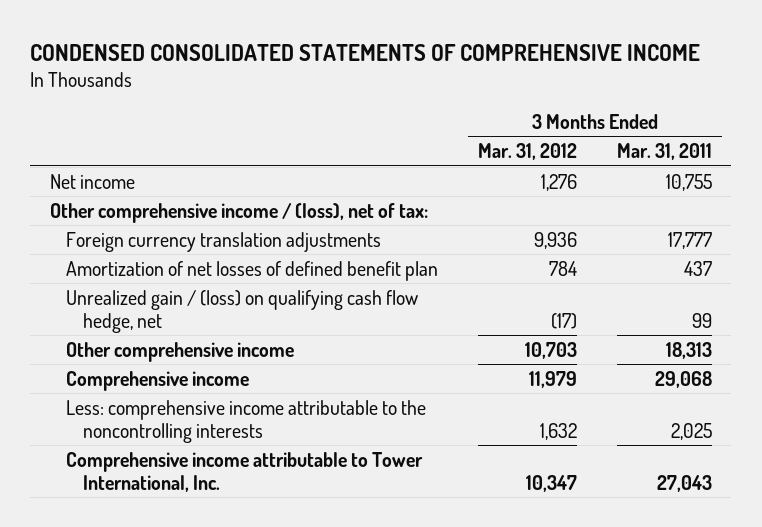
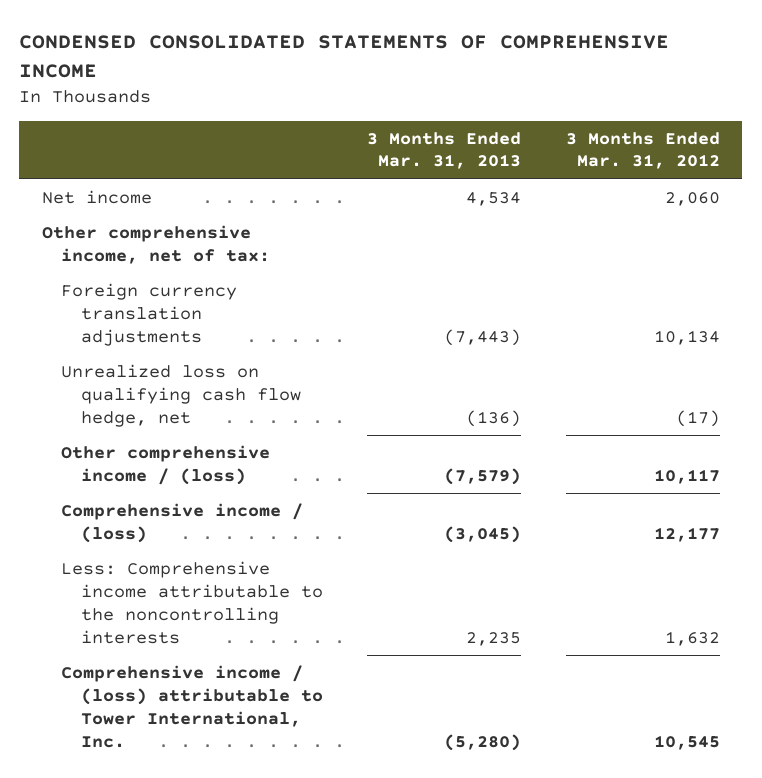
[616,143,712,161] Mar. 31, 2011 -> none
none -> [367,131,522,170] 3 Months Ended Mar. 31, 2013
[66,260,439,281] Amortization of net losses of defined benefit plan -> none
[540,173,577,191] 1,276 -> [665,192,721,207] 2,060
[49,202,428,223] Other comprehensive income / (loss), net of tax: -> [41,225,271,264] Other comprehensive income, net of tax:
[533,231,577,249] 9,936 -> [654,329,721,345] 10,134
[66,289,419,334] Unrealized gain / (loss) on qualifying cash flow hedge, net -> [61,364,301,427] Unrealized loss on qualifying cash flow hedge, net
[66,341,295,362] Other comprehensive income -> [61,445,271,485] Other comprehensive income / (loss)
[524,341,577,359] 10,703 -> [654,468,721,484] 10,117
[66,370,250,391] Comprehensive income -> [61,503,304,543] Comprehensive income / (loss)
[528,370,577,388] 11,979 -> [654,526,721,542] 12,177
[66,399,427,444] Less: comprehensive income attributable to the noncontrolling interests -> [61,561,323,644] Less: Comprehensive income attributable to the noncontrolling interests
[66,451,424,493] Comprehensive income attributable to Tower International, Inc. -> [61,665,323,748] Comprehensive income / (loss) attributable to Tower International, Inc.
[525,475,577,493] 10,347 -> [654,734,721,750] 10,545

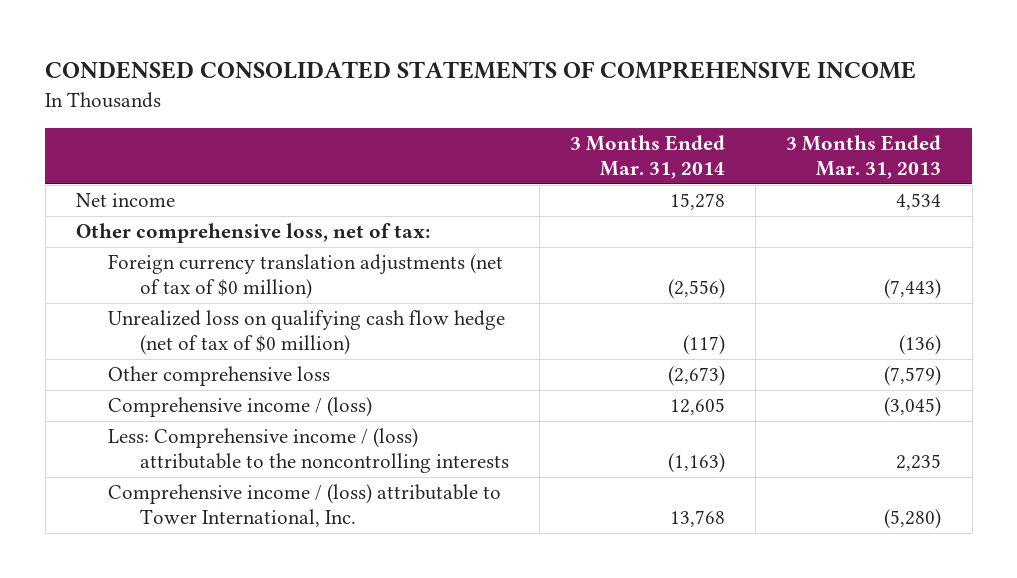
[566,131,721,170] 3 Months Ended Mar. 31, 2012 -> none
none -> [569,135,725,180] 3 Months Ended Mar. 31, 2014
[41,225,271,264] Other comprehensive income, net of tax: -> [76,223,431,244] Other comprehensive loss, net of tax:
[61,283,238,346] Foreign currency translation adjustments -> [107,254,503,300] Foreign currency translation adjustments (net of tax of $0 million)
[61,364,301,427] Unrealized loss on qualifying cash flow hedge, net -> [107,310,505,356] Unrealized loss on qualifying cash flow hedge (net of tax of $0 million)
[61,445,271,485] Other comprehensive income / (loss) -> [107,366,330,387] Other comprehensive loss
[61,561,323,644] Less: Comprehensive income attributable to the noncontrolling interests -> [107,428,509,474] Less: Comprehensive income / (loss) attributable to the noncontrolling interests

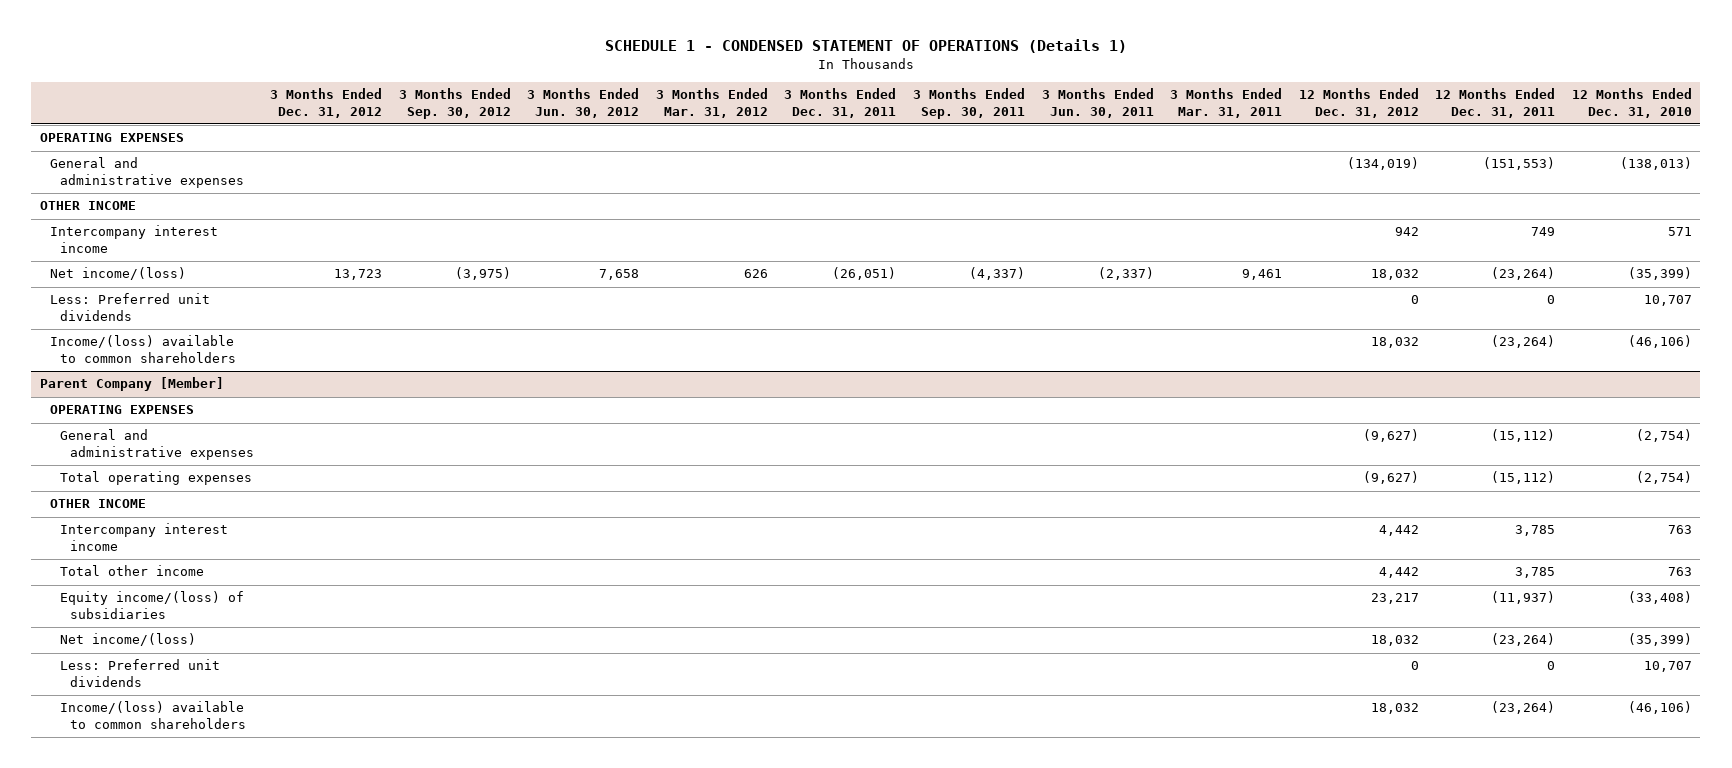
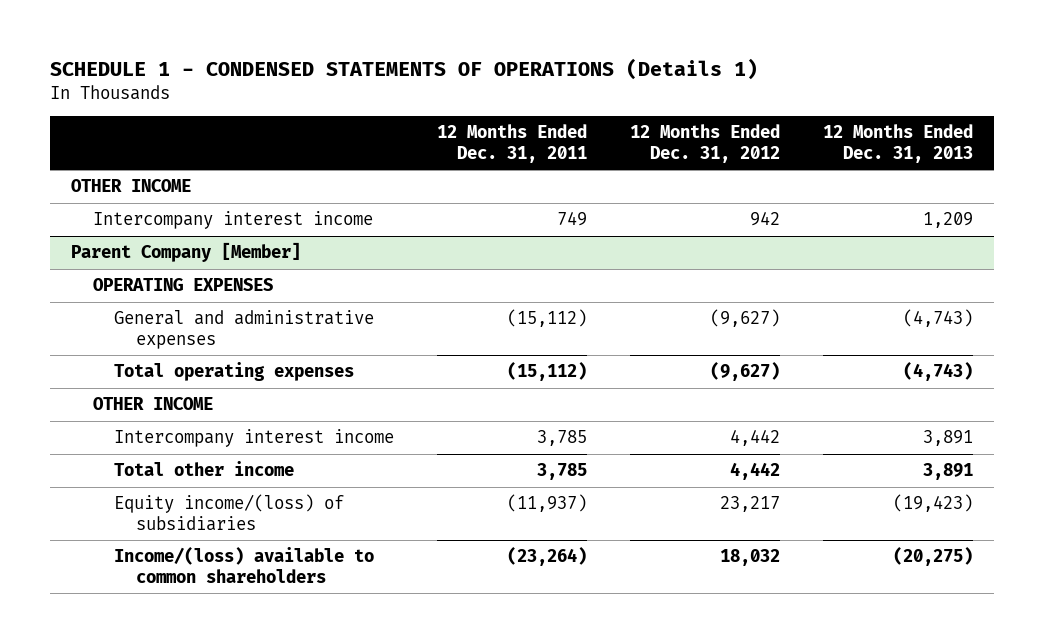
[604,39,1127,54] SCHEDULE 1 - CONDENSED STATEMENT OF OPERATIONS (Details 1) -> [49,58,758,81] SCHEDULE 1 - CONDENSED STATEMENTS OF OPERATIONS (Details 1)
[270,88,383,118] 3 Months Ended Dec. 31, 2012 -> none
[398,88,511,119] 3 Months Ended Sep. 30, 2012 -> none
[527,88,640,118] 3 Months Ended Jun. 30, 2012 -> none
[655,88,768,118] 3 Months Ended Mar. 31, 2012 -> none
[784,88,897,118] 3 Months Ended Dec. 31, 2011 -> none
[913,88,1026,119] 3 Months Ended Sep. 30, 2011 -> none
[1041,88,1154,118] 3 Months Ended Jun. 30, 2011 -> none
[1170,88,1283,118] 3 Months Ended Mar. 31, 2011 -> none
[1572,88,1693,118] 12 Months Ended Dec. 31, 2010 -> none
none -> [822,124,973,163] 12 Months Ended Dec. 31, 2013
[39,133,184,143] OPERATING EXPENSES -> none
[49,157,244,189] General and administrative expenses -> none
[49,267,186,281] Net income/(loss) -> none
[49,293,210,322] Less: Preferred unit dividends -> none
[49,335,236,364] Income/(loss) available to common shareholders -> none
[59,633,196,647] Net income/(loss) -> none
[59,659,220,688] Less: Preferred unit dividends -> none

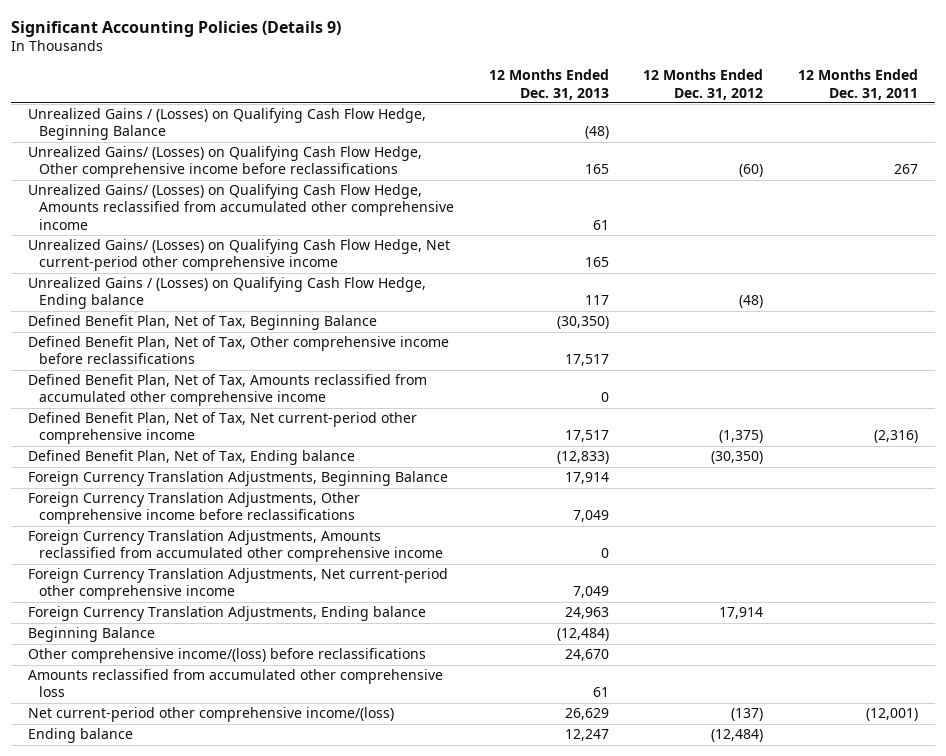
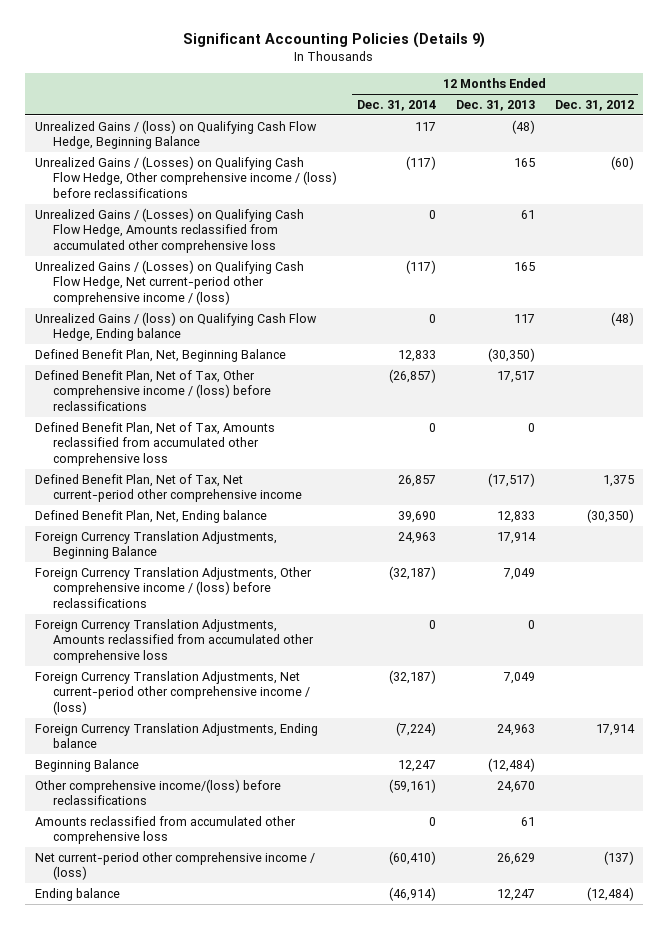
[797,69,918,100] 12 Months Ended Dec. 31, 2011 -> none
none -> [356,99,436,111] Dec. 31, 2014
[28,108,427,141] Unrealized Gains / (Losses) on Qualifying Cash Flow Hedge, Beginning Balance -> [34,119,317,150] Unrealized Gains / (loss) on Qualifying Cash Flow Hedge, Beginning Balance
[28,146,423,179] Unrealized Gains/ (Losses) on Qualifying Cash Flow Hedge, Other comprehensive income before reclassifications -> [34,155,337,198] Unrealized Gains / (Losses) on Qualifying Cash Flow Hedge, Other comprehensive income / (loss) before reclassifications
[28,184,455,230] Unrealized Gains/ (Losses) on Qualifying Cash Flow Hedge, Amounts reclassified from accumulated other comprehensive income -> [34,207,304,253] Unrealized Gains / (Losses) on Qualifying Cash Flow Hedge, Amounts reclassified from accumulated other comprehensive loss
[28,239,451,272] Unrealized Gains/ (Losses) on Qualifying Cash Flow Hedge, Net current-period other comprehensive income -> [34,259,304,305] Unrealized Gains / (Losses) on Qualifying Cash Flow Hedge, Net current-period other comprehensive income / (loss)
[28,277,427,310] Unrealized Gains / (Losses) on Qualifying Cash Flow Hedge, Ending balance -> [34,311,317,342] Unrealized Gains / (loss) on Qualifying Cash Flow Hedge, Ending balance
[28,315,378,331] Defined Benefit Plan, Net of Tax, Beginning Balance -> [34,348,286,362] Defined Benefit Plan, Net, Beginning Balance
[28,336,450,365] Defined Benefit Plan, Net of Tax, Other comprehensive income before reclassifications -> [34,369,271,411] Defined Benefit Plan, Net of Tax, Other comprehensive income / (loss) before reclassifications
[28,374,428,407] Defined Benefit Plan, Net of Tax, Amounts reclassified from accumulated other comprehensive income -> [34,421,275,466] Defined Benefit Plan, Net of Tax, Amounts reclassified from accumulated other comprehensive loss
[564,430,609,443] 17,517 -> [487,472,535,487] (17,517)
[719,430,764,444] (1,375) -> [602,474,634,487] 1,375
[28,450,356,466] Defined Benefit Plan, Net of Tax, Ending balance -> [34,509,267,523] Defined Benefit Plan, Net, Ending balance
[556,451,609,465] (12,833) -> [496,510,535,523] 12,833
[28,492,361,525] Foreign Currency Translation Adjustments, Other comprehensive income before reclassifications -> [34,566,312,608] Foreign Currency Translation Adjustments, Other comprehensive income / (loss) before reclassifications
[28,530,444,563] Foreign Currency Translation Adjustments, Amounts reclassified from accumulated other comprehensive income -> [34,618,314,663] Foreign Currency Translation Adjustments, Amounts reclassified from accumulated other comprehensive loss
[28,568,449,601] Foreign Currency Translation Adjustments, Net current-period other comprehensive income -> [34,670,310,715] Foreign Currency Translation Adjustments, Net current-period other comprehensive income / (loss)
[28,707,395,723] Net current-period other comprehensive income/(loss) -> [34,851,315,881] Net current-period other comprehensive income / (loss)

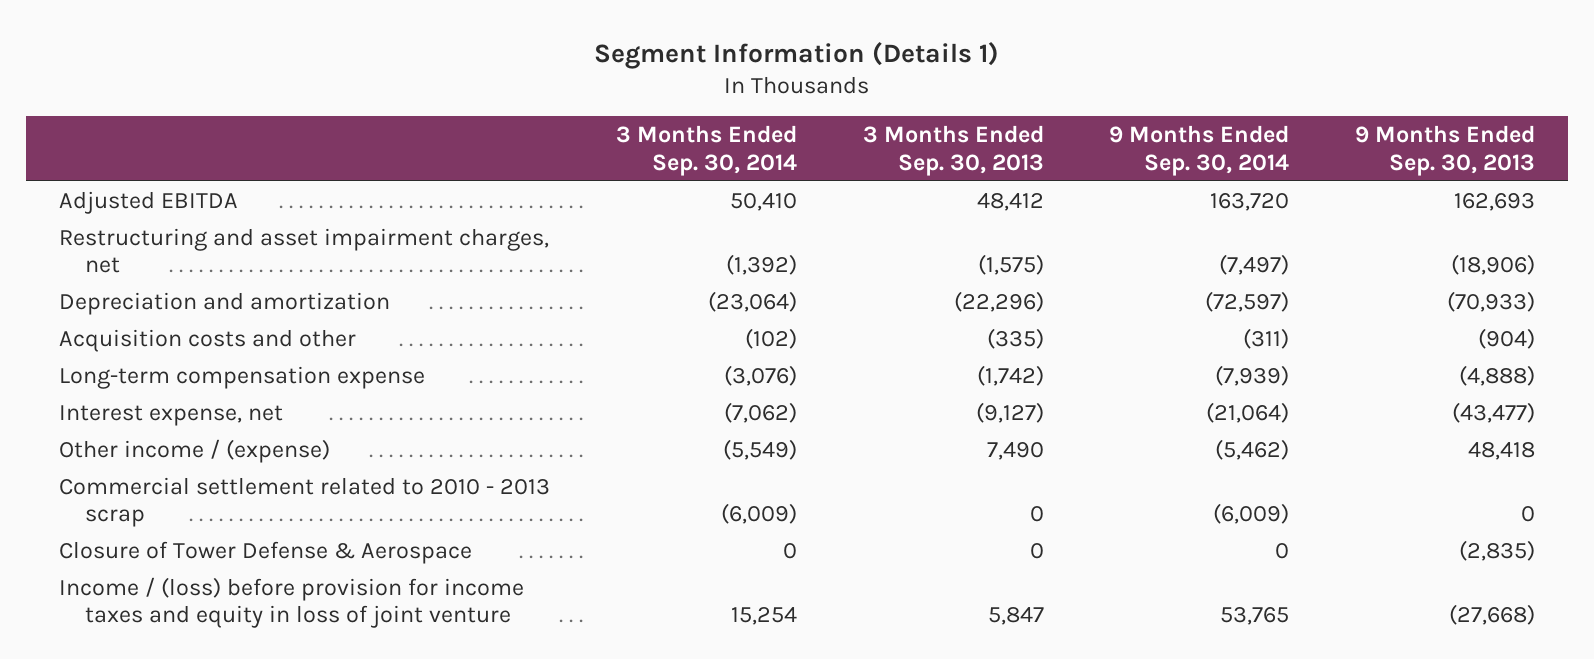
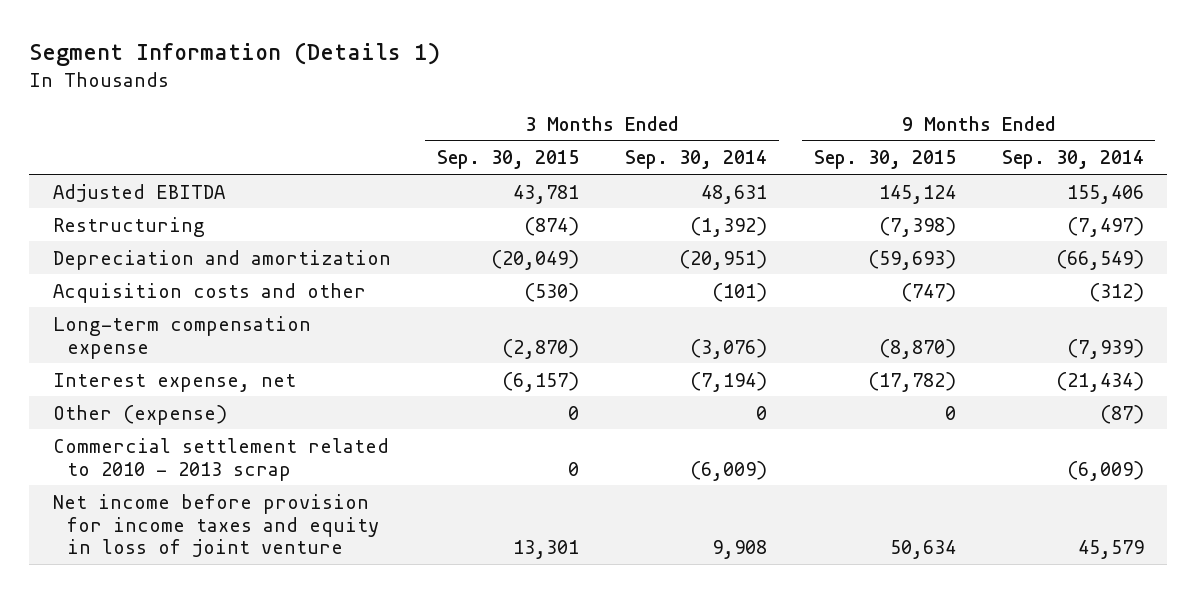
[862,124,1044,176] 3 Months Ended Sep. 30, 2013 -> none
[1355,124,1536,176] 9 Months Ended Sep. 30, 2013 -> none
none -> [436,150,579,170] Sep. 30, 2015
none -> [813,150,956,170] Sep. 30, 2015
[729,192,797,211] 50,410 -> [701,184,768,204] 48,631
[1210,192,1290,211] 163,720 -> [1066,184,1144,204] 155,406
[58,227,549,274] Restructuring and asset impairment charges, net -> [52,216,205,237] Restructuring
[707,290,797,312] (23,064) -> [679,249,768,270] (20,951)
[1205,290,1290,312] (72,597) -> [1055,249,1144,270] (66,549)
[744,327,797,349] (102) -> [712,282,768,302] (101)
[1243,327,1290,349] (311) -> [1088,282,1144,302] (312)
[723,401,797,423] (7,062) -> [690,371,768,392] (7,194)
[1206,401,1290,423] (21,064) -> [1055,371,1144,392] (21,434)
[58,438,330,463] Other income / (expense) -> [52,404,227,425] Other (expense)
[722,438,797,460] (5,549) -> [756,405,768,420] 0
[1215,438,1290,460] (5,462) -> [1099,404,1144,424] (87)
[58,540,472,564] Closure of Tower Defense & Aerospace -> none
[58,576,524,629] Income / (loss) before provision for income taxes and equity in loss of joint venture -> [52,493,380,558] Net income before provision for income taxes and equity in loss of joint venture
[730,607,797,626] 15,254 -> [712,540,768,560] 9,908
[1220,607,1290,626] 53,765 -> [1077,540,1144,560] 45,579

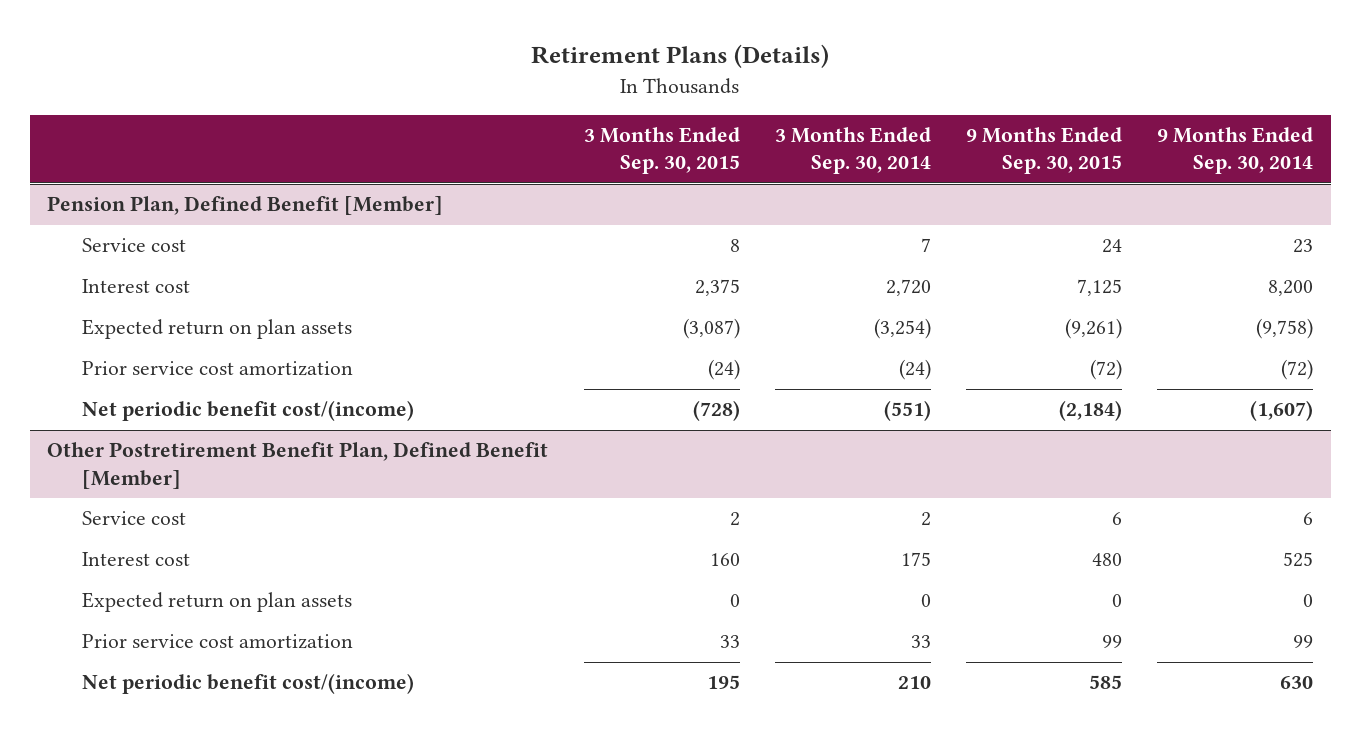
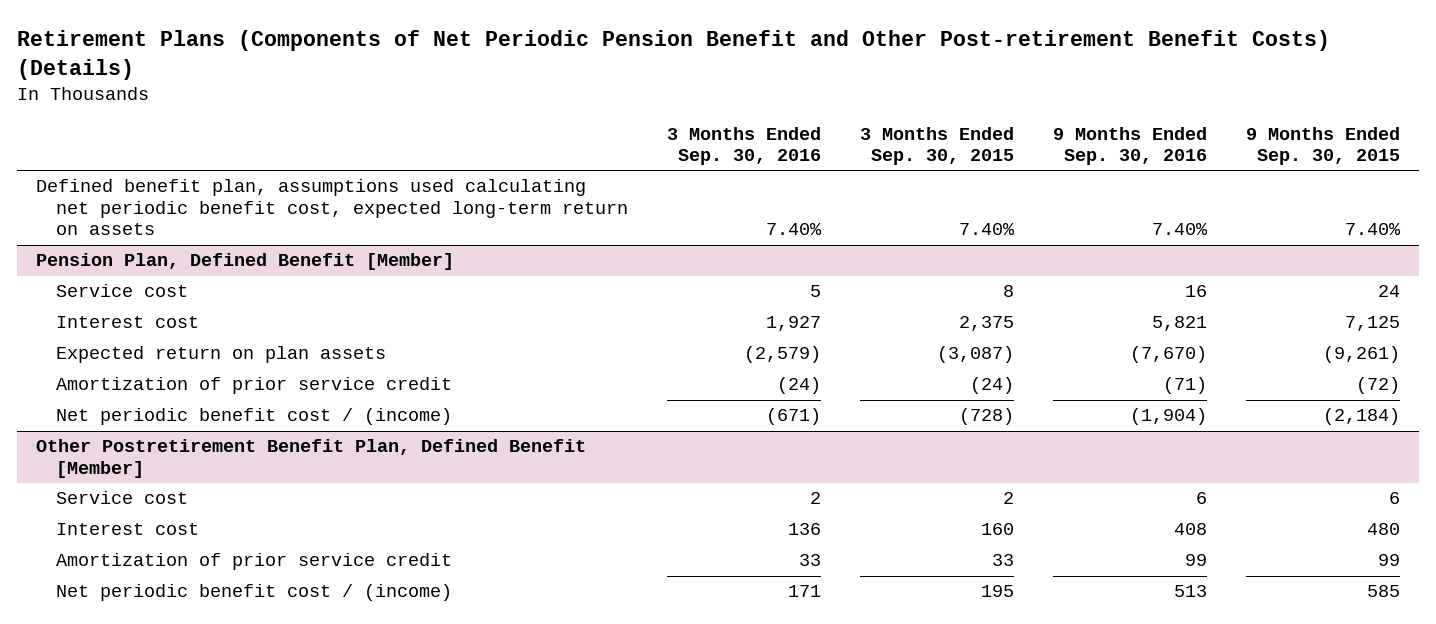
[531,44,830,69] Retirement Plans (Details) -> [16,29,1330,80] Retirement Plans (Components of Net Periodic Pension Benefit and Other Post-retirement Benefit Costs) (Details)
[774,126,931,175] 3 Months Ended Sep. 30, 2014 -> none
[1157,126,1314,175] 9 Months Ended Sep. 30, 2014 -> none
none -> [666,126,821,166] 3 Months Ended Sep. 30, 2016
none -> [1052,126,1207,166] 9 Months Ended Sep. 30, 2016
none -> [36,179,628,236] Defined benefit plan, assumptions used calculating net periodic benefit cost, expected long-term return on assets
[81,361,353,377] Prior service cost amortization -> [55,377,452,395] Amortization of prior service credit
[81,400,414,422] Net periodic benefit cost/(income) -> [55,408,452,426] Net periodic benefit cost / (income)
[81,592,352,613] Expected return on plan assets -> none
[81,634,353,650] Prior service cost amortization -> [55,553,452,571] Amortization of prior service credit
[81,673,414,695] Net periodic benefit cost/(income) -> [55,584,452,602] Net periodic benefit cost / (income)

